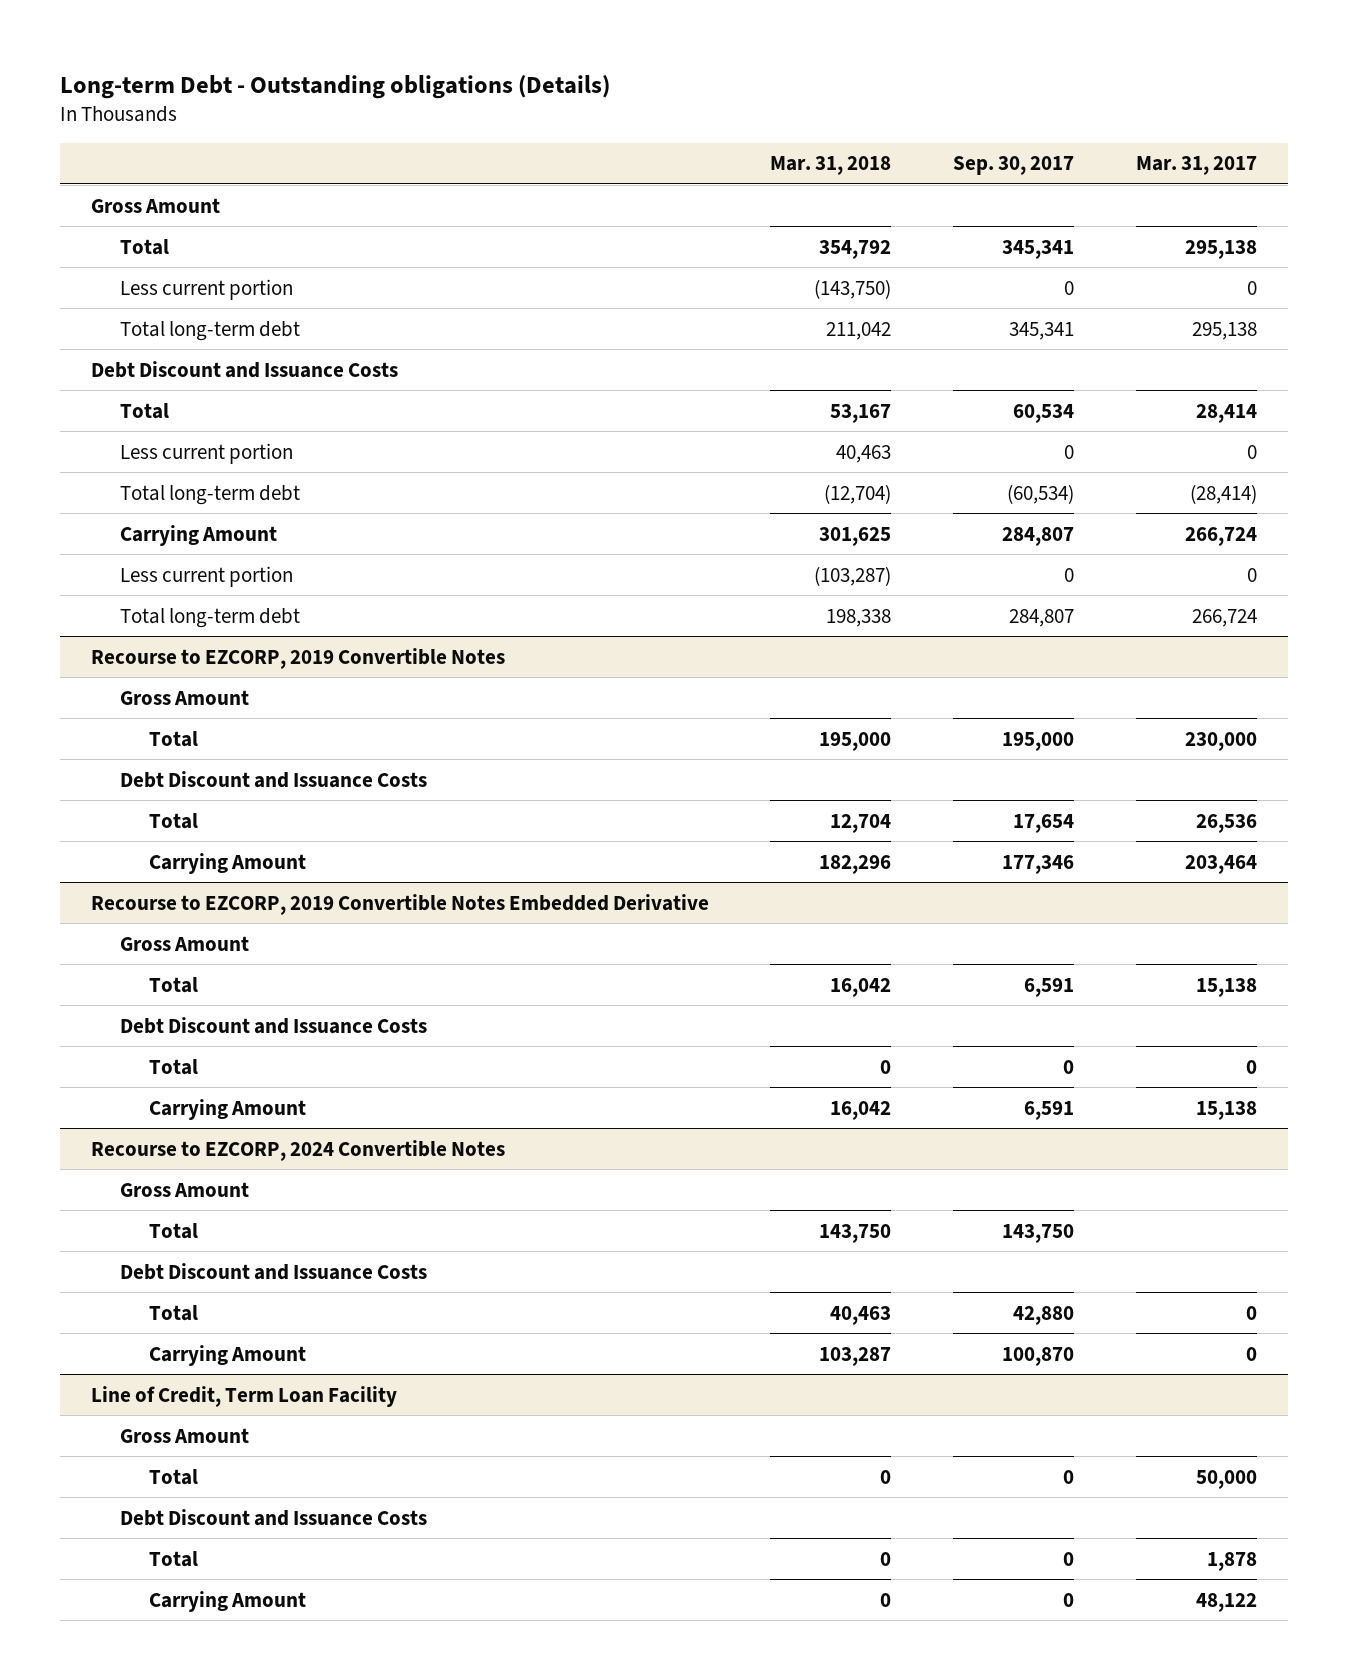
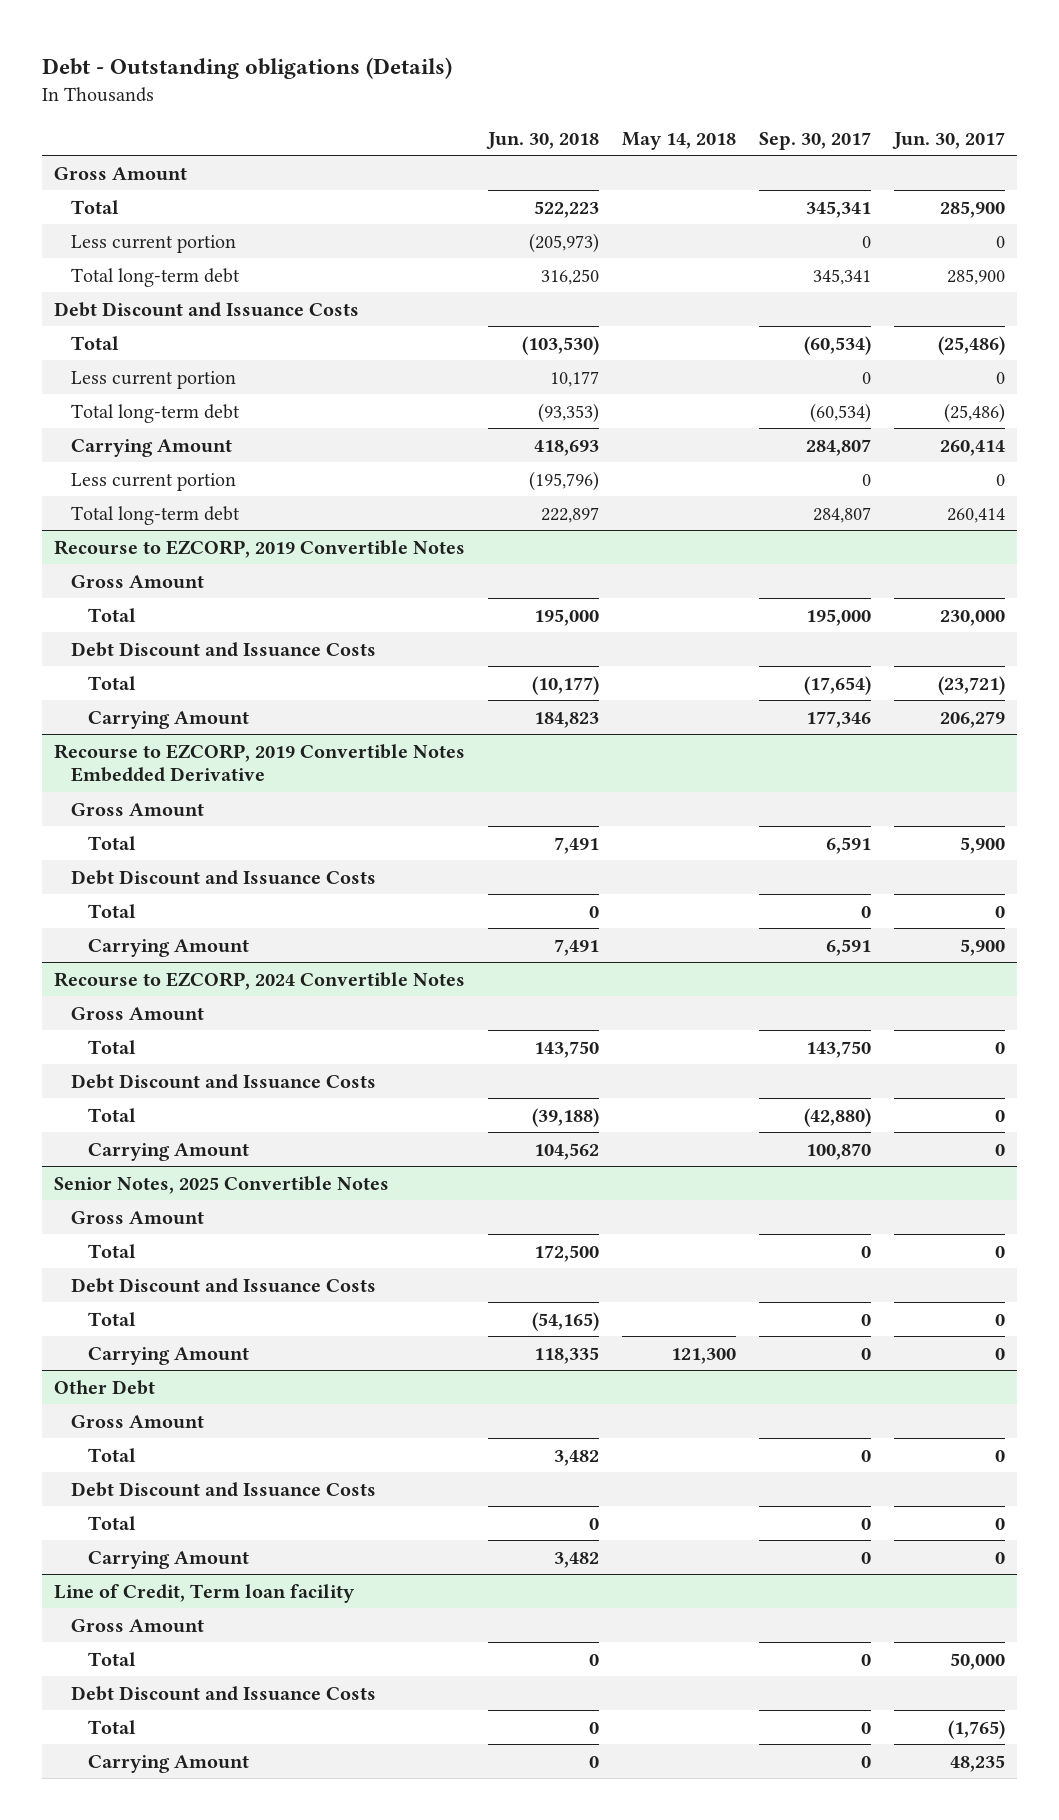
[59,74,610,99] Long-term Debt - Outstanding obligations (Details) -> [42,56,453,79] Debt - Outstanding obligations (Details)
[770,156,892,176] Mar. 31, 2018 -> none
[1135,156,1257,176] Mar. 31, 2017 -> none
none -> [485,131,599,149] Jun. 30, 2018
none -> [621,131,736,150] May 14, 2018
none -> [892,131,1006,149] Jun. 30, 2017
[1013,403,1075,423] 60,534 -> [804,335,872,355] (60,534)
[1013,813,1075,833] 17,654 -> [804,675,872,695] (17,654)
[1013,1305,1075,1325] 42,880 -> [804,1107,872,1127] (42,880)
[90,1385,397,1407] Line of Credit, Term Loan Facility -> none
none -> [53,1175,389,1194] Senior Notes, 2025 Convertible Notes
none -> [53,1379,155,1395] Other Debt
none -> [70,1414,204,1429] Gross Amount
none -> [87,1447,136,1462] Total
none -> [70,1481,376,1497] Debt Discount and Issuance Costs
none -> [87,1515,136,1530] Total
none -> [87,1550,249,1569] Carrying Amount
none -> [53,1583,355,1603] Line of Credit, Term loan facility
none -> [70,1618,204,1633] Gross Amount
none -> [87,1651,136,1666] Total
none -> [70,1685,376,1701] Debt Discount and Issuance Costs
none -> [87,1719,136,1734] Total
none -> [87,1754,249,1773] Carrying Amount

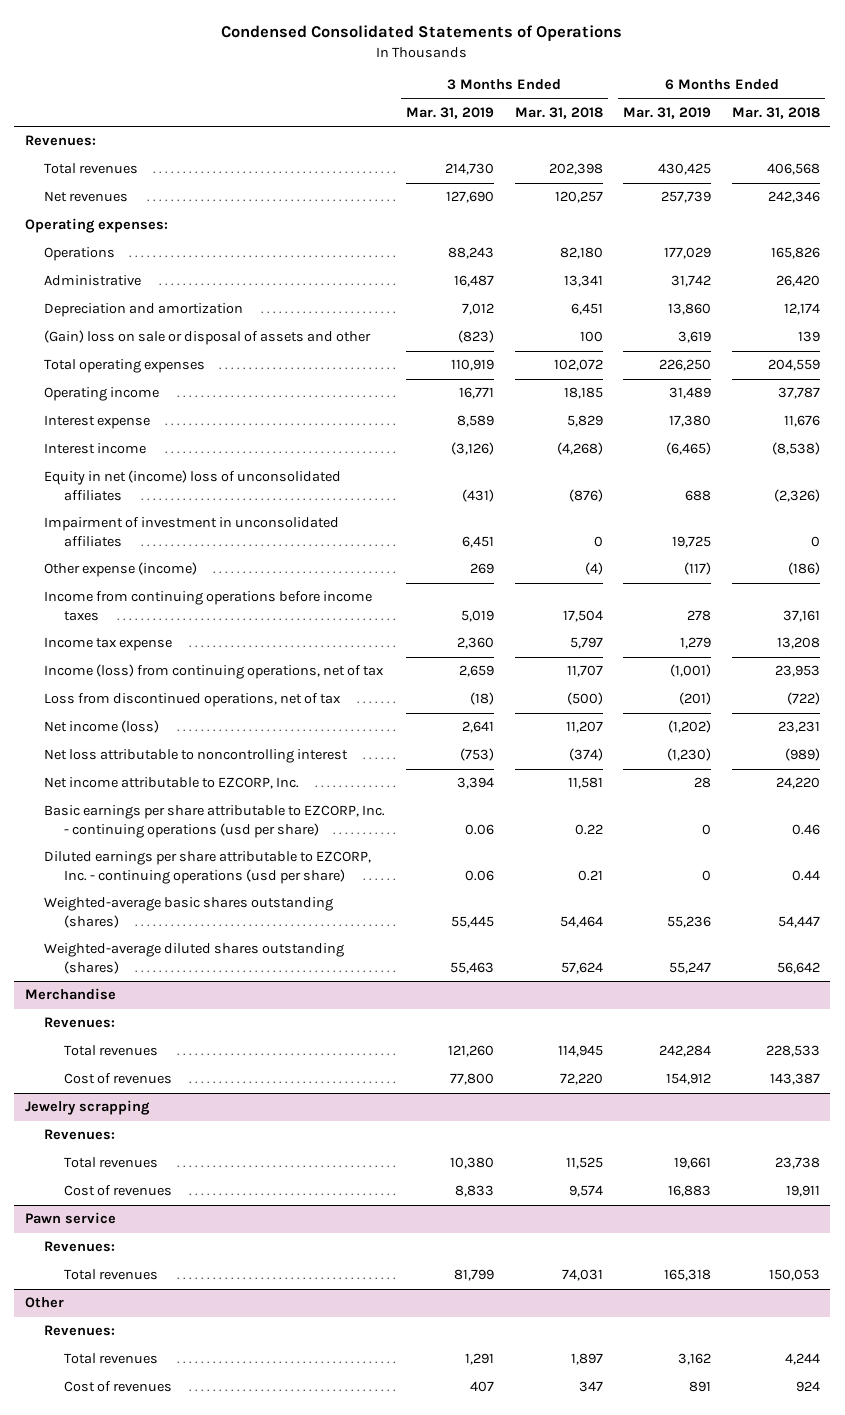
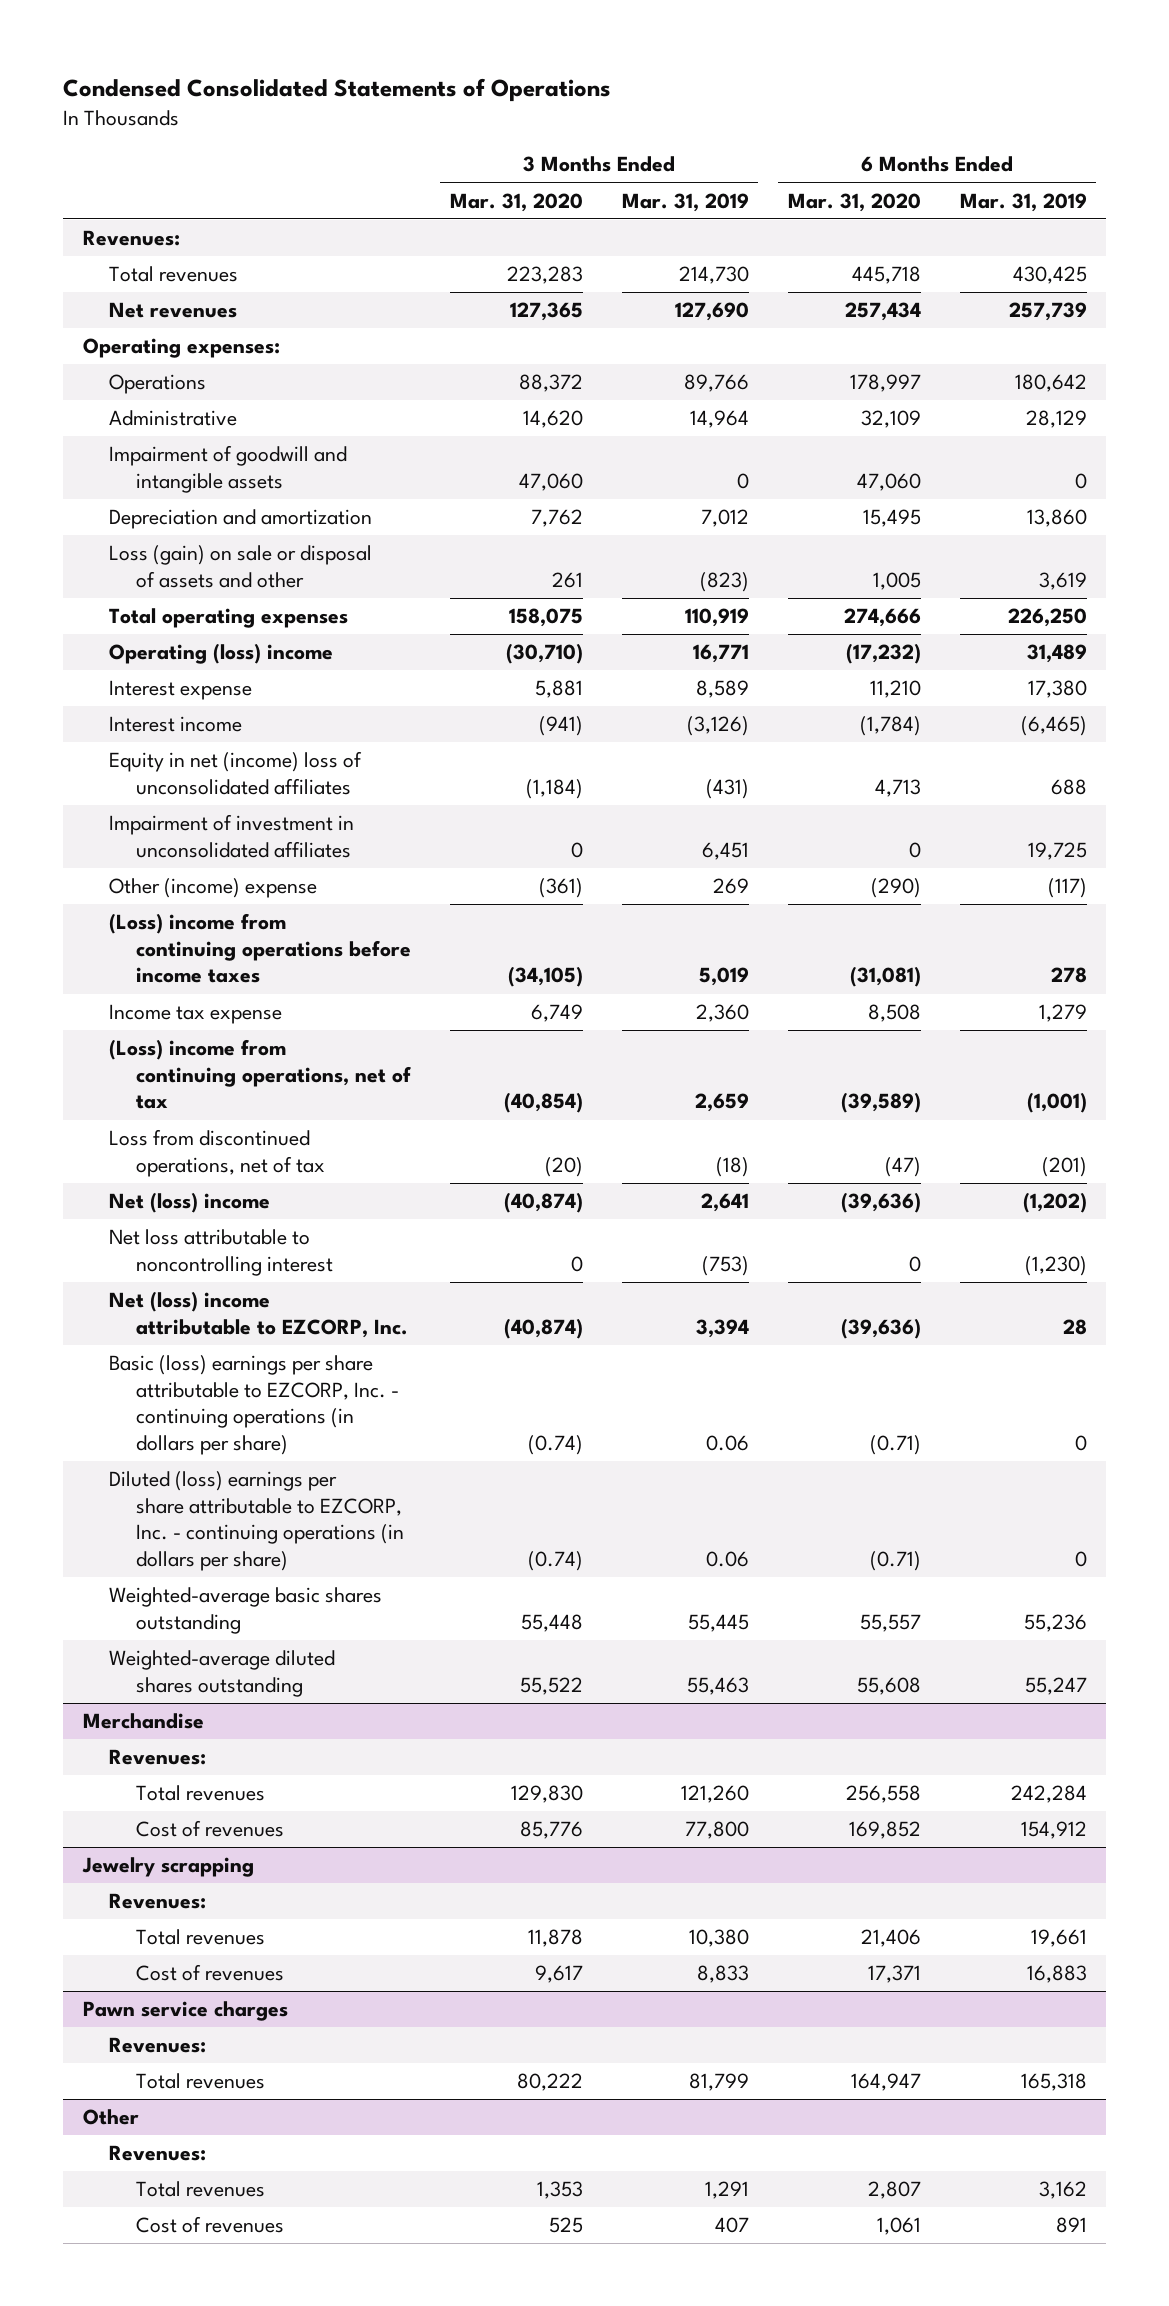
[514,107,603,120] Mar. 31, 2018 -> none
[732,107,821,120] Mar. 31, 2018 -> none
none -> [449,192,583,212] Mar. 31, 2020
none -> [787,192,921,212] Mar. 31, 2020
[447,247,494,260] 88,243 -> [683,374,749,393] 89,766
[664,247,712,260] 177,029 -> [1014,374,1087,393] 180,642
[453,275,494,288] 16,487 -> [689,410,749,429] 14,964
[671,275,712,288] 31,742 -> [1025,410,1087,429] 28,129
none -> [109,445,348,493] Impairment of goodwill and intangible assets
[44,330,372,346] (Gain) loss on sale or disposal of assets and other -> [109,545,373,588] Loss (gain) on sale or disposal of assets and other
[44,387,160,402] Operating income -> [109,643,334,665] Operating (loss) income
[44,562,198,578] Other expense (income) -> [109,878,318,899] Other (income) expense
[44,591,373,621] Income from continuing operations before income taxes -> [109,913,411,984] (Loss) income from continuing operations before income taxes
[44,664,385,680] Income (loss) from continuing operations, net of tax -> [109,1039,411,1110] (Loss) income from continuing operations, net of tax
[44,720,160,734] Net income (loss) -> [109,1192,271,1214] Net (loss) income
[44,777,300,790] Net income attributable to EZCORP, Inc. -> [109,1291,408,1338] Net (loss) income attributable to EZCORP, Inc.
[44,805,386,838] Basic earnings per share attributable to EZCORP, Inc. - continuing operations (usd per share) -> [109,1355,399,1456] Basic (loss) earnings per share attributable to EZCORP, Inc. - continuing operations (in dollars per share)
[44,851,372,884] Diluted earnings per share attributable to EZCORP, Inc. - continuing operations (usd per share) -> [109,1471,404,1572] Diluted (loss) earnings per share attributable to EZCORP, Inc. - continuing operations (in dollars per share)
[44,897,334,928] Weighted-average basic shares outstanding (shares) -> [109,1587,383,1634] Weighted-average basic shares outstanding
[44,943,345,974] Weighted-average diluted shares outstanding (shares) -> [109,1650,336,1697] Weighted-average diluted shares outstanding
[24,1212,116,1225] Pawn service -> [82,2001,288,2022] Pawn service charges

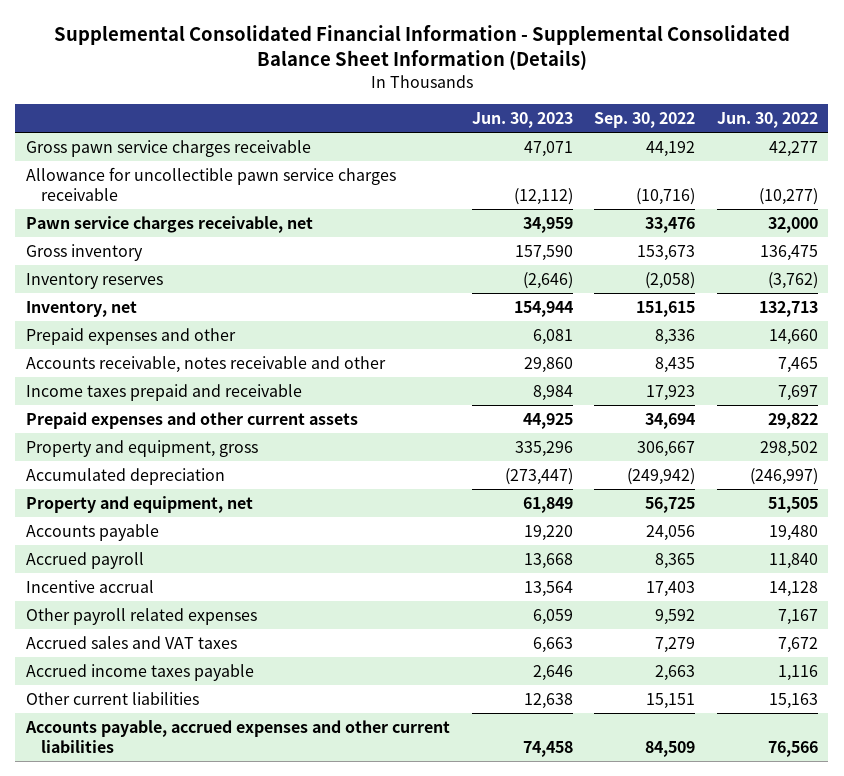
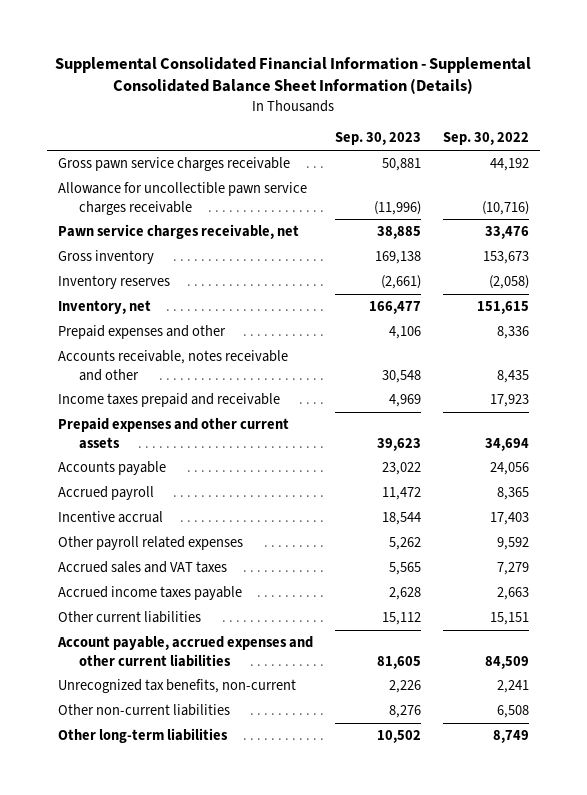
[471,111,573,128] Jun. 30, 2023 -> none
[716,111,818,128] Jun. 30, 2022 -> none
none -> [334,132,421,146] Sep. 30, 2023
[26,440,259,458] Property and equipment, gross -> none
[26,468,226,486] Accumulated depreciation -> none
[26,496,254,514] Property and equipment, net -> none
[25,720,451,753] Accounts payable, accrued expenses and other current liabilities -> [56,636,313,667] Account payable, accrued expenses and other current liabilities
none -> [57,679,296,694] Unrecognized tax benefits, non-current
none -> [57,704,230,717] Other non-current liabilities
none -> [57,728,228,744] Other long-term liabilities

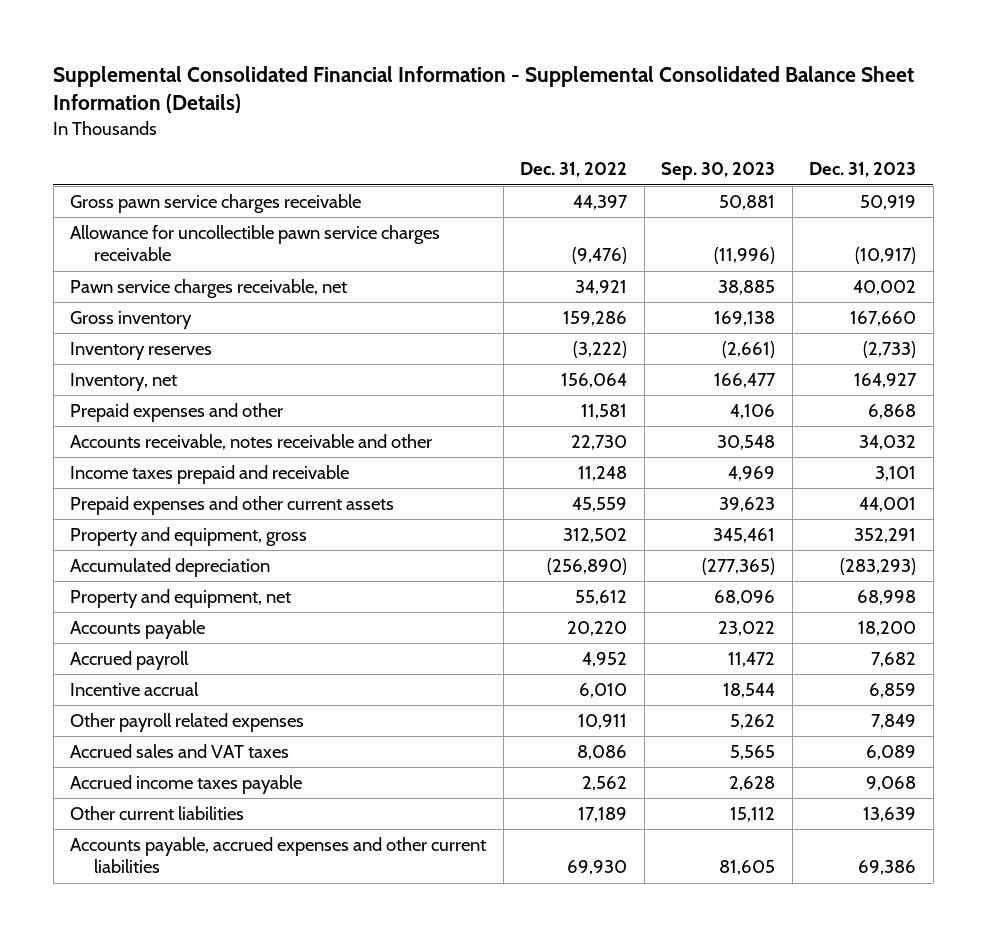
[442,132,529,146] Sep. 30, 2022 -> none
none -> [520,162,628,178] Dec. 31, 2022
none -> [809,162,917,178] Dec. 31, 2023
none -> [70,527,308,547] Property and equipment, gross
none -> [70,558,271,578] Accumulated depreciation
none -> [70,589,292,609] Property and equipment, net
[57,679,296,694] Unrecognized tax benefits, non-current -> none
[57,704,230,717] Other non-current liabilities -> none
[57,728,228,744] Other long-term liabilities -> none
[56,636,313,667] Account payable, accrued expenses and other current liabilities -> [70,837,487,874] Accounts payable, accrued expenses and other current liabilities

